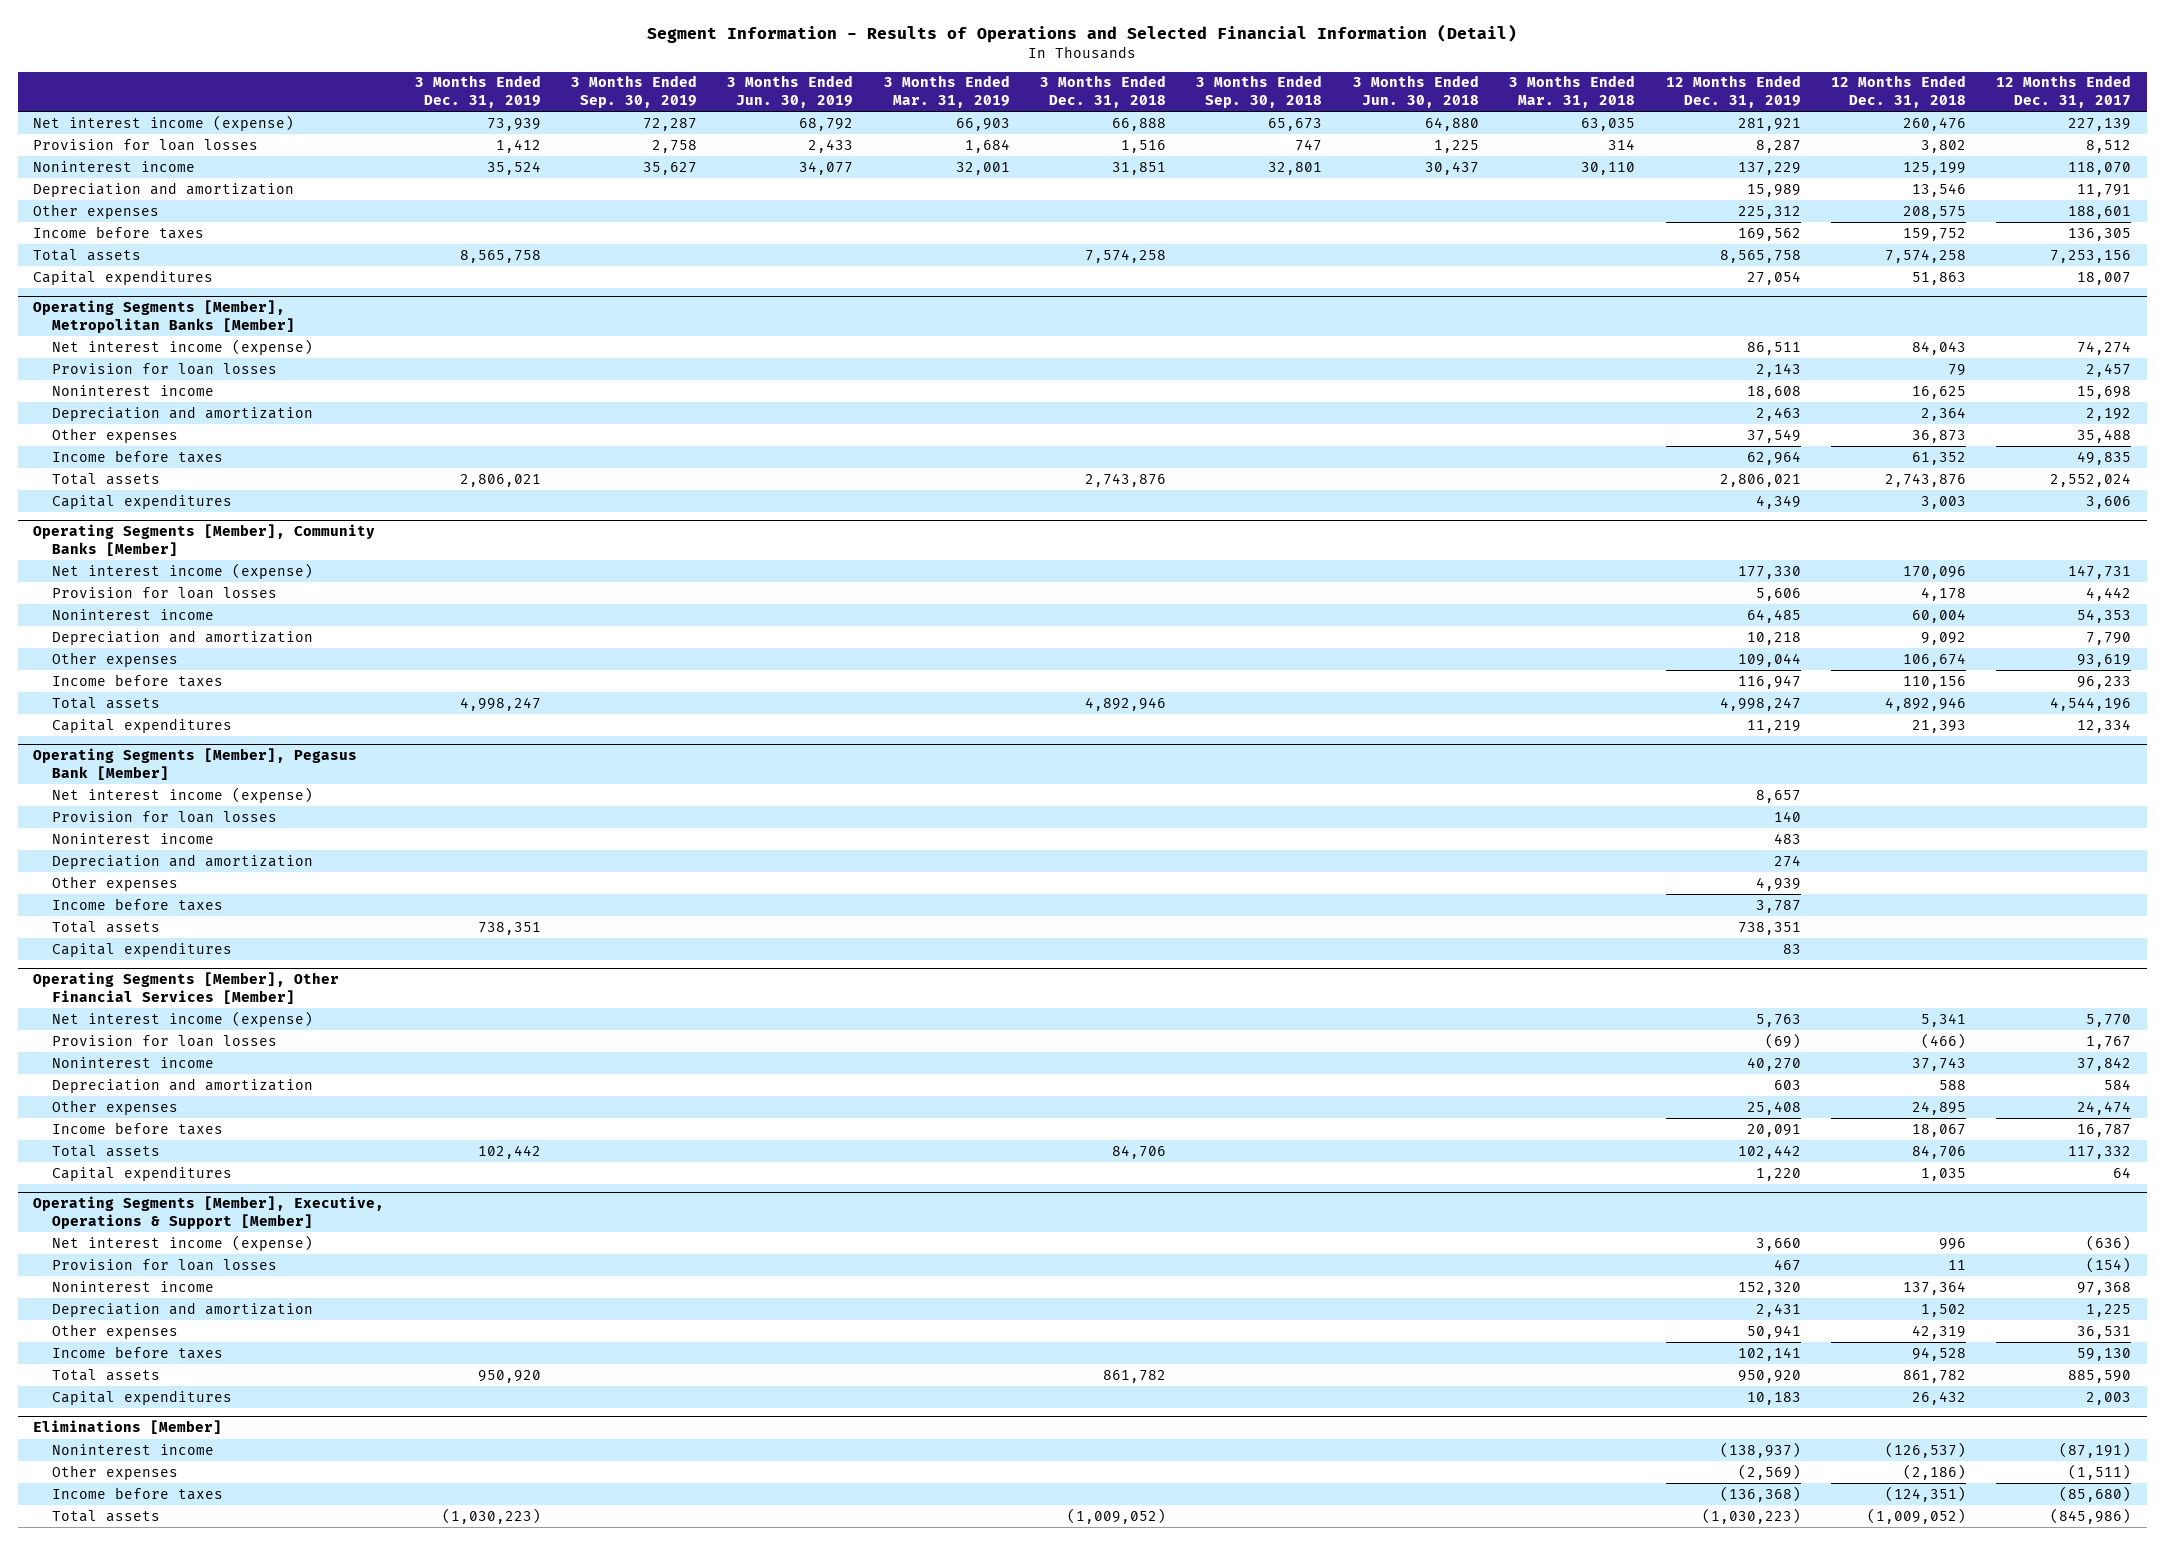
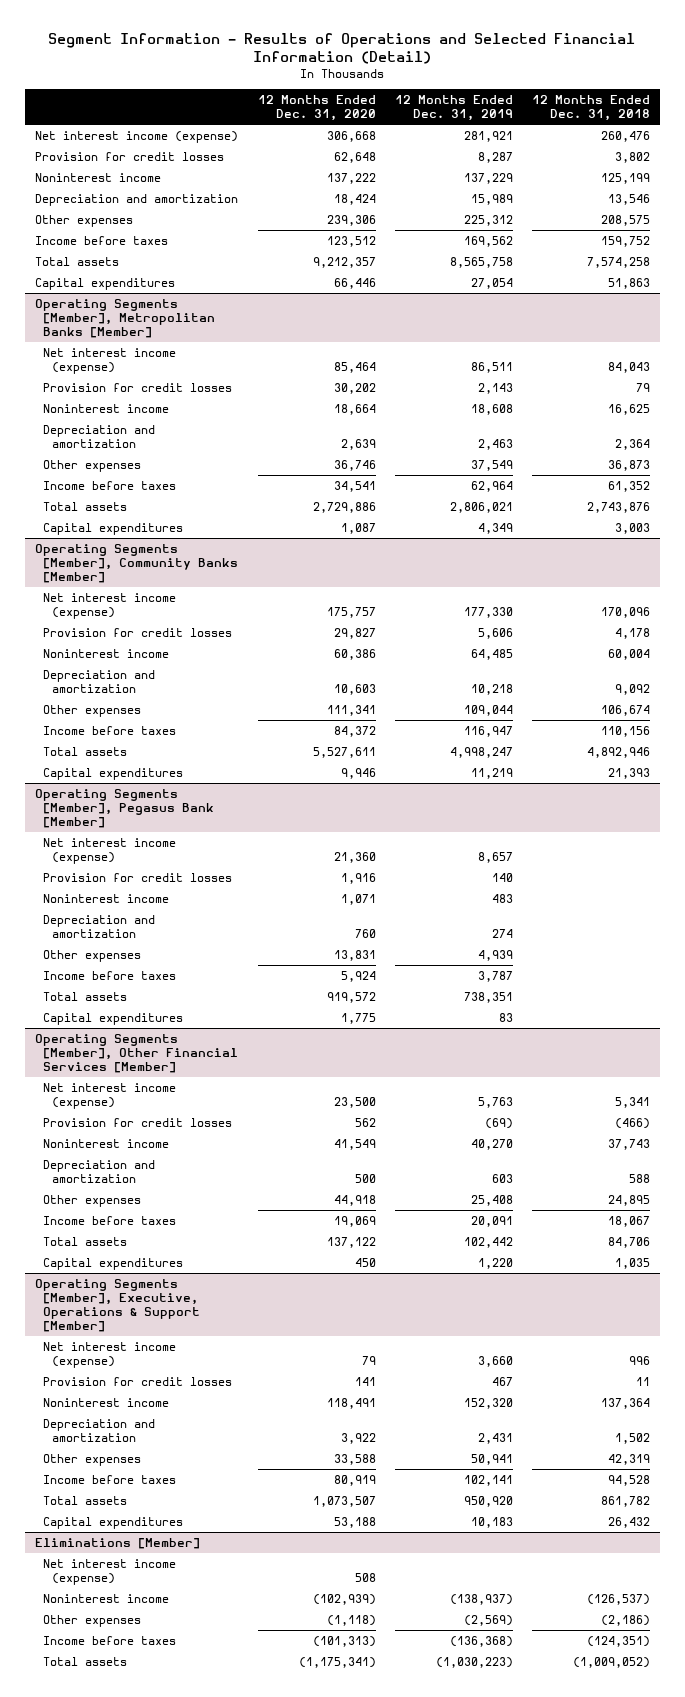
[414,75,541,108] 3 Months Ended Dec. 31, 2019 -> none
[570,75,697,108] 3 Months Ended Sep. 30, 2019 -> none
[727,75,854,108] 3 Months Ended Jun. 30, 2019 -> none
[883,75,1010,108] 3 Months Ended Mar. 31, 2019 -> none
[1040,75,1167,108] 3 Months Ended Dec. 31, 2018 -> none
[1196,75,1323,108] 3 Months Ended Sep. 30, 2018 -> none
[1352,75,1479,108] 3 Months Ended Jun. 30, 2018 -> none
[1509,75,1636,108] 3 Months Ended Mar. 31, 2018 -> none
[1996,75,2132,108] 12 Months Ended Dec. 31, 2017 -> none
none -> [257,95,376,122] 12 Months Ended Dec. 31, 2020
[33,138,259,151] Provision for loan losses -> [34,151,224,161] Provision for credit losses
[51,362,277,375] Provision for loan losses -> [43,382,233,392] Provision for credit losses
[51,586,277,599] Provision for loan losses -> [43,627,233,637] Provision for credit losses
[51,810,277,823] Provision for loan losses -> [43,872,233,882] Provision for credit losses
[51,1034,277,1047] Provision for loan losses -> [43,1117,233,1127] Provision for credit losses
[51,1258,277,1271] Provision for loan losses -> [43,1376,233,1386] Provision for credit losses
none -> [43,1558,177,1585] Net interest income (expense)

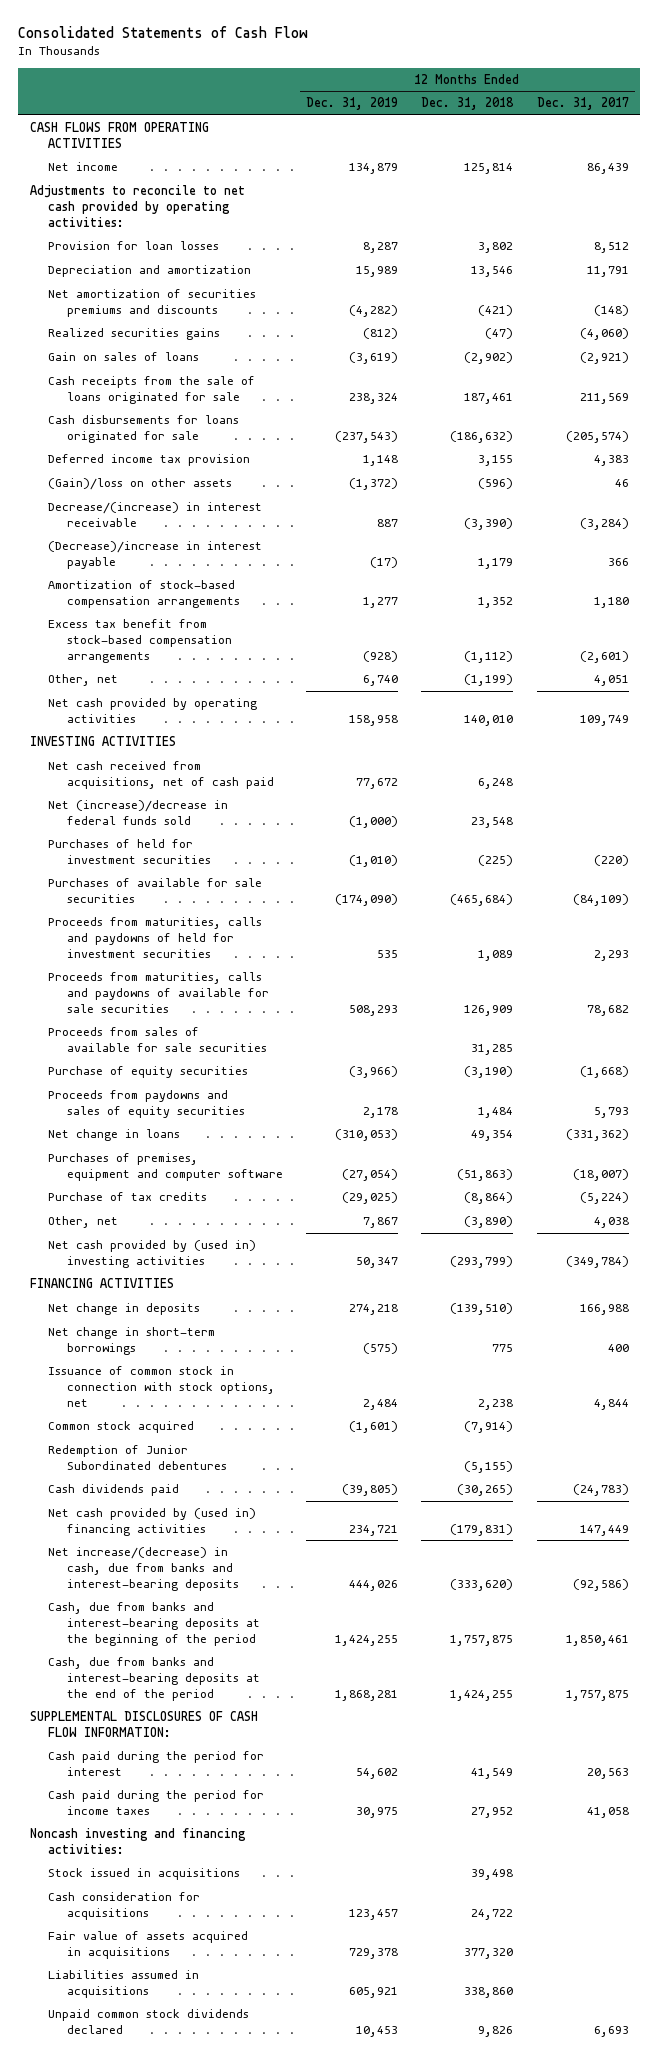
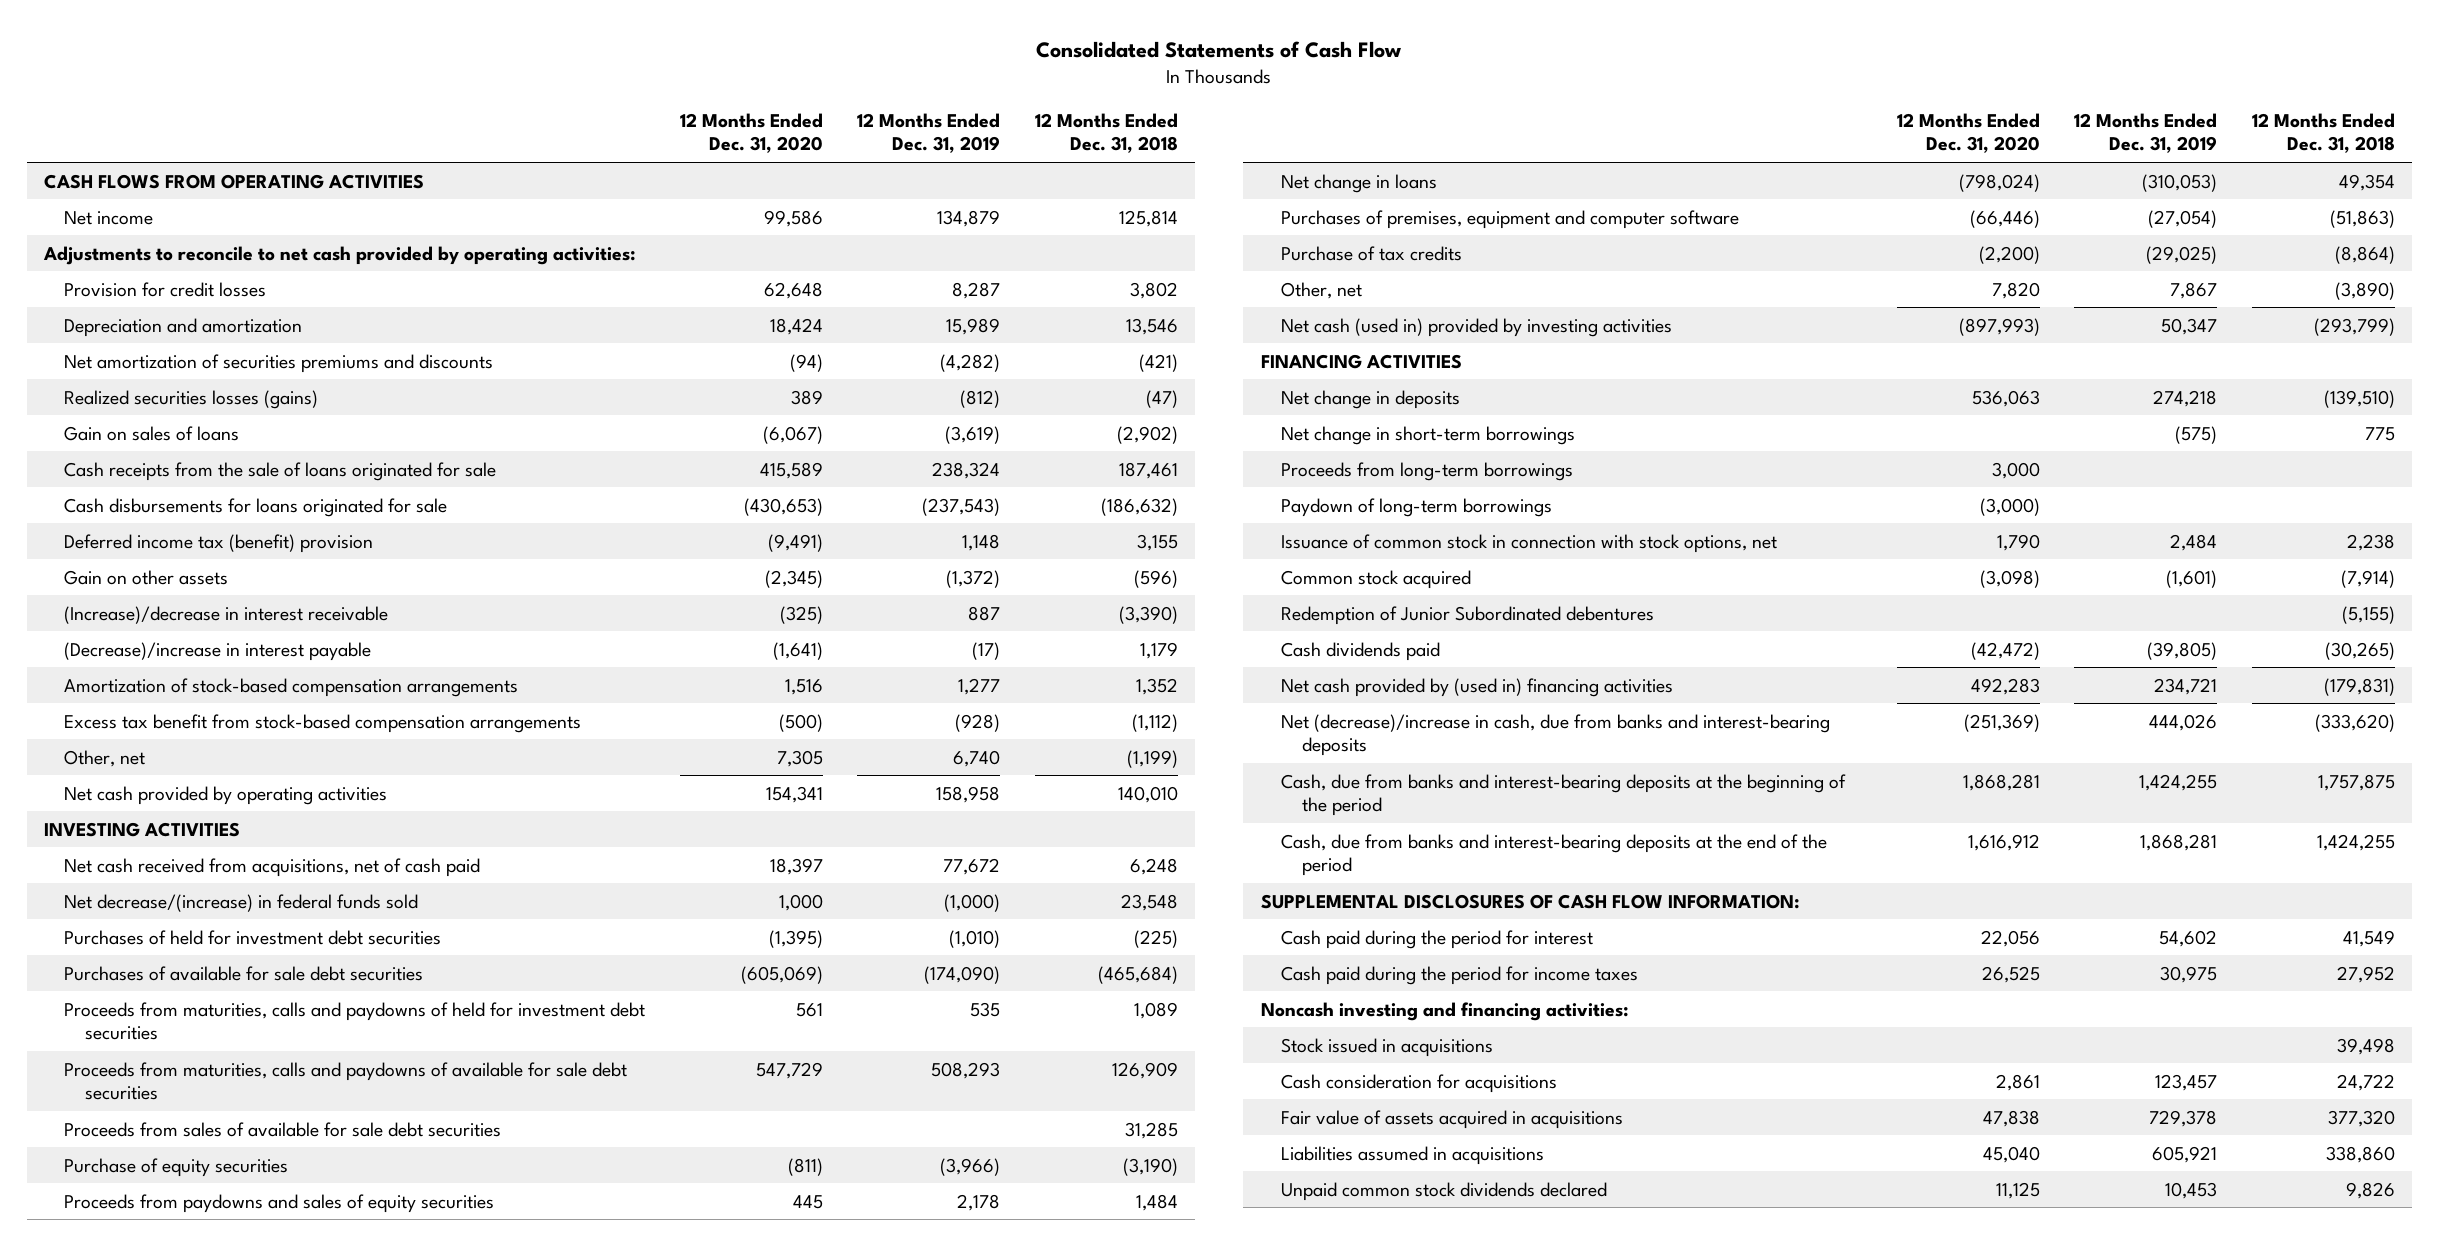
[536,97,629,111] Dec. 31, 2017 -> none
none -> [679,112,823,154] 12 Months Ended Dec. 31, 2020
[48,241,220,251] Provision for loan losses -> [64,281,267,297] Provision for credit losses
[48,328,221,341] Realized securities gains -> [64,389,319,409] Realized securities losses (gains)
[48,454,251,467] Deferred income tax provision -> [64,533,374,553] Deferred income tax (benefit) provision
[48,478,233,491] (Gain)/loss on other assets -> [64,569,229,585] Gain on other assets
[48,502,263,528] Decrease/(increase) in interest receivable -> [64,605,389,624] (Increase)/decrease in interest receivable
[48,800,229,826] Net (increase)/decrease in federal funds sold -> [64,893,419,912] Net decrease/(increase) in federal funds sold
[48,839,211,865] Purchases of held for investment securities -> [64,929,442,945] Purchases of held for investment debt securities
[48,878,263,904] Purchases of available for sale securities -> [64,965,424,981] Purchases of available for sale debt securities
[48,917,263,959] Proceeds from maturities, calls and paydowns of held for investment securities -> [64,1001,646,1041] Proceeds from maturities, calls and paydowns of held for investment debt securities
[48,972,269,1014] Proceeds from maturities, calls and paydowns of available for sale securities -> [64,1061,628,1101] Proceeds from maturities, calls and paydowns of available for sale debt securities
[48,1027,267,1053] Proceeds from sales of available for sale securities -> [64,1121,502,1137] Proceeds from sales of available for sale debt securities
[48,1240,257,1269] Net cash provided by (used in) investing activities -> [1281,317,1673,337] Net cash (used in) provided by investing activities
none -> [1281,461,1574,481] Proceeds from long-term borrowings
none -> [1281,497,1553,517] Paydown of long-term borrowings
[48,1547,239,1592] Net increase/(decrease) in cash, due from banks and interest-bearing deposits -> [1281,713,1831,757] Net (decrease)/increase in cash, due from banks and interest-bearing deposits

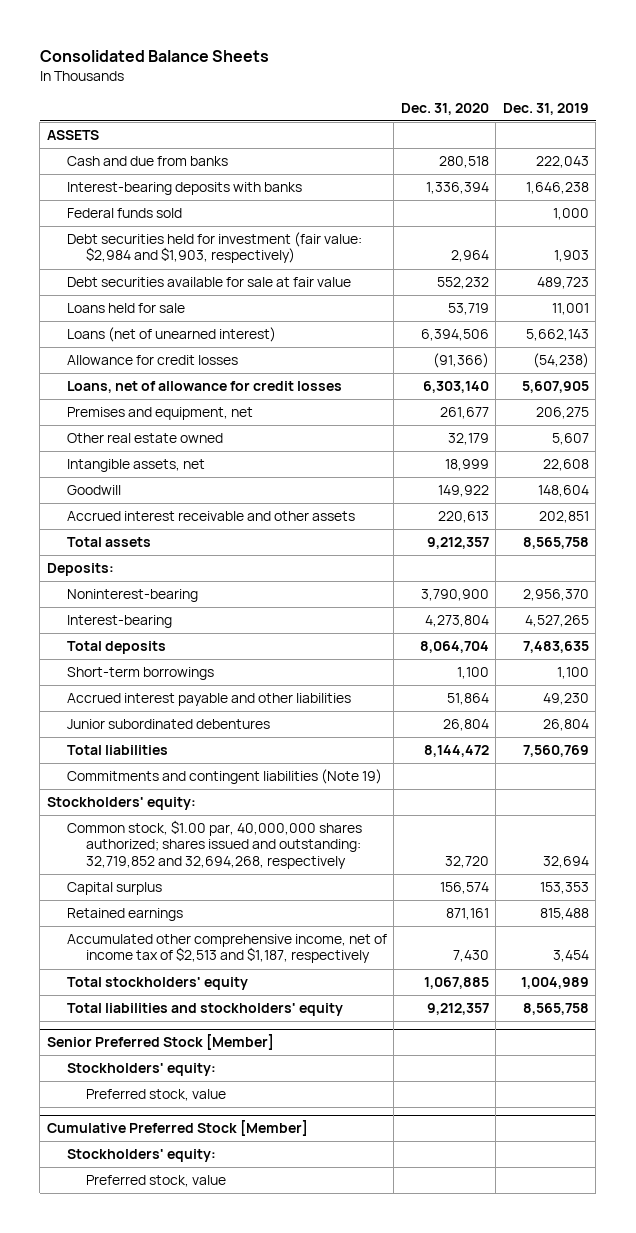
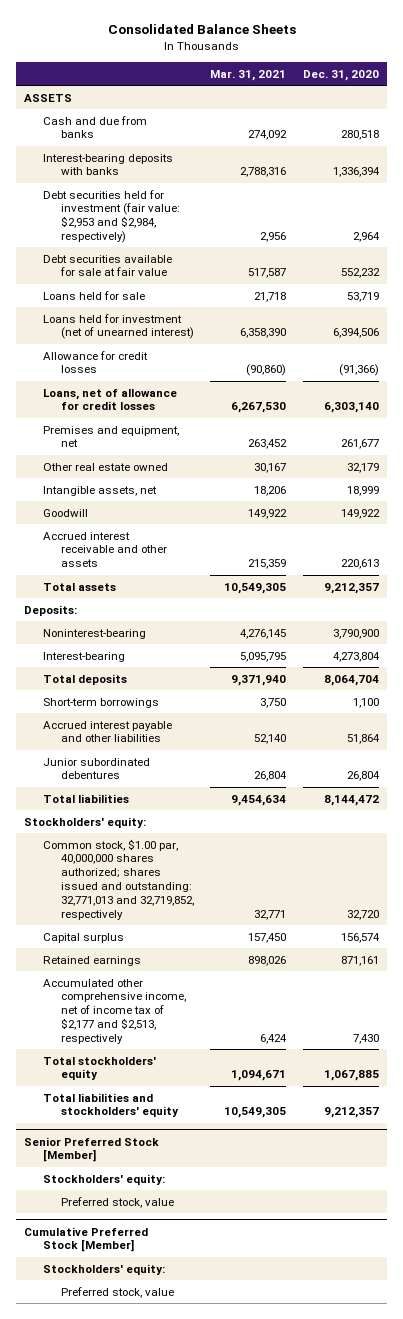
[502,102,589,115] Dec. 31, 2019 -> none
none -> [210,69,287,81] Mar. 31, 2021
[66,208,182,219] Federal funds sold -> none
[66,232,362,264] Debt securities held for investment (fair value: $2,984 and $1,903, respectively) -> [42,189,181,243] Debt securities held for investment (fair value: $2,953 and $2,984, respectively)
[66,327,276,343] Loans (net of unearned interest) -> [42,313,195,340] Loans held for investment (net of unearned interest)
[66,769,382,785] Commitments and contingent liabilities (Note 19) -> none
[66,820,362,869] Common stock, $1.00 par, 40,000,000 shares authorized; shares issued and outstanding: 32,719,852 and 32,694,268, respectively -> [42,838,195,920] Common stock, $1.00 par, 40,000,000 shares authorized; shares issued and outstanding: 32,771,013 and 32,719,852, respectively
[66,934,387,964] Accumulated other comprehensive income, net of income tax of $2,513 and $1,187, respectively -> [42,978,187,1044] Accumulated other comprehensive income, net of income tax of $2,177 and $2,513, respectively

